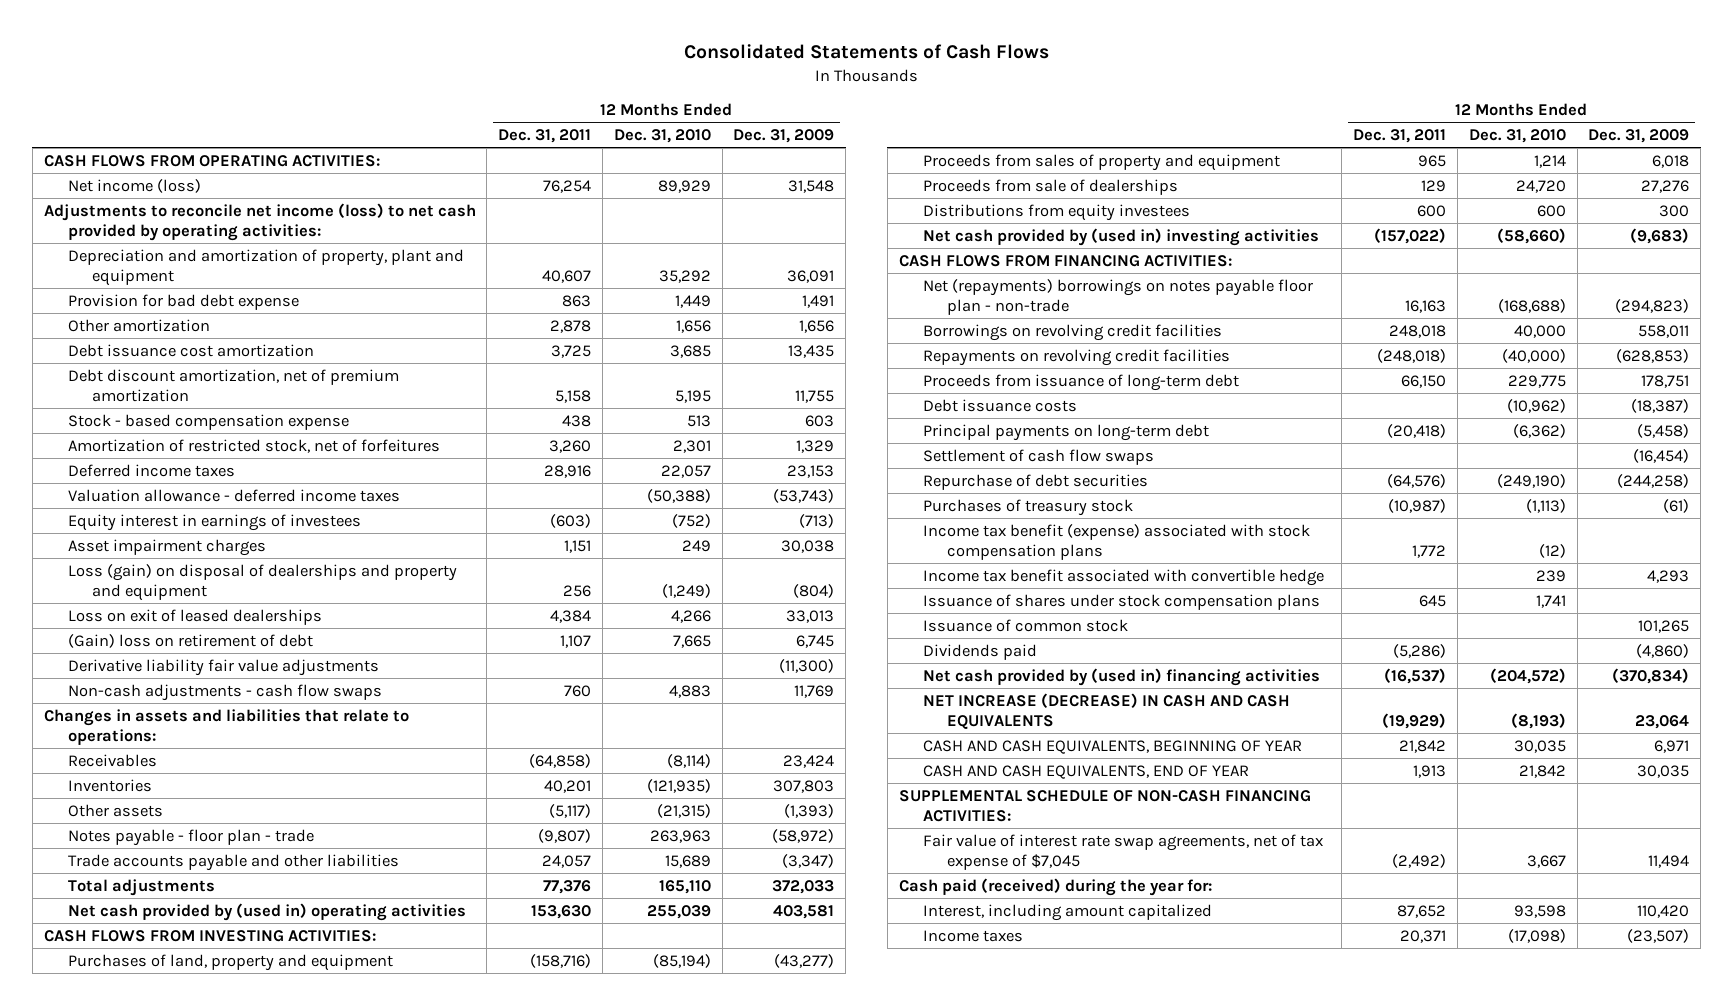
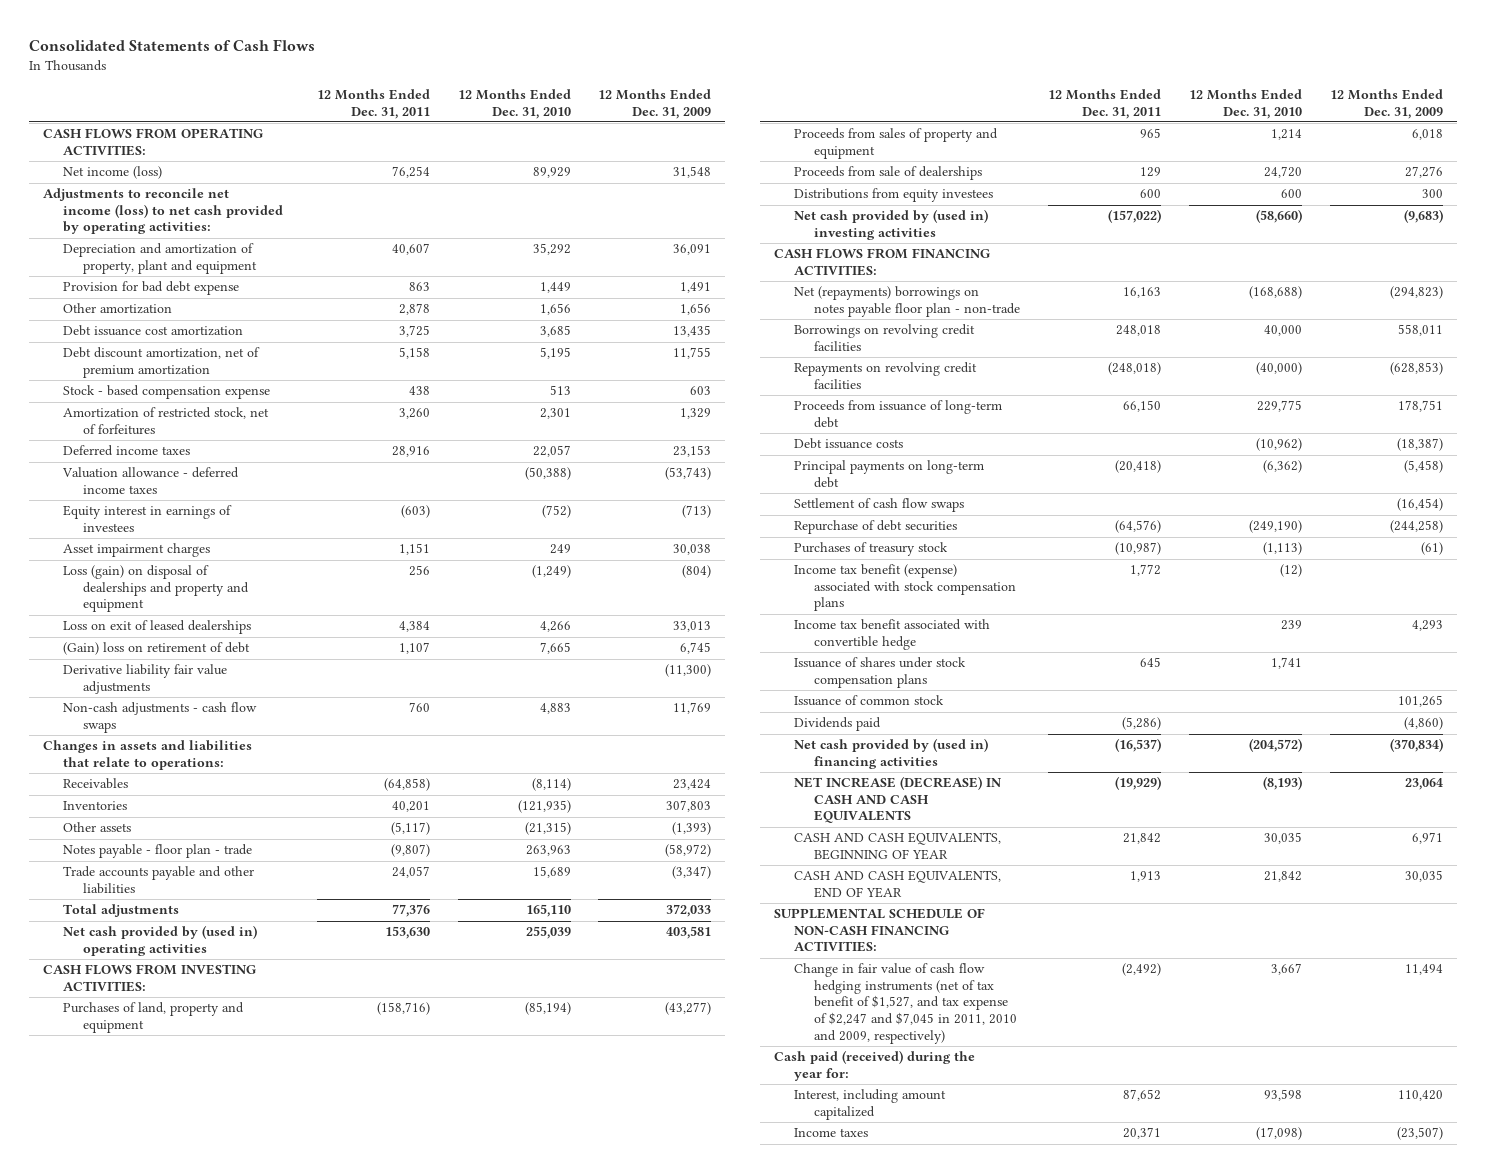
[922,833,1323,870] Fair value of interest rate swap agreements, net of tax expense of $7,045 -> [794,963,1018,1044] Change in fair value of cash flow hedging instruments (net of tax benefit of $1,527, and tax expense of $2,247 and $7,045 in 2011, 2010 and 2009, respectively)

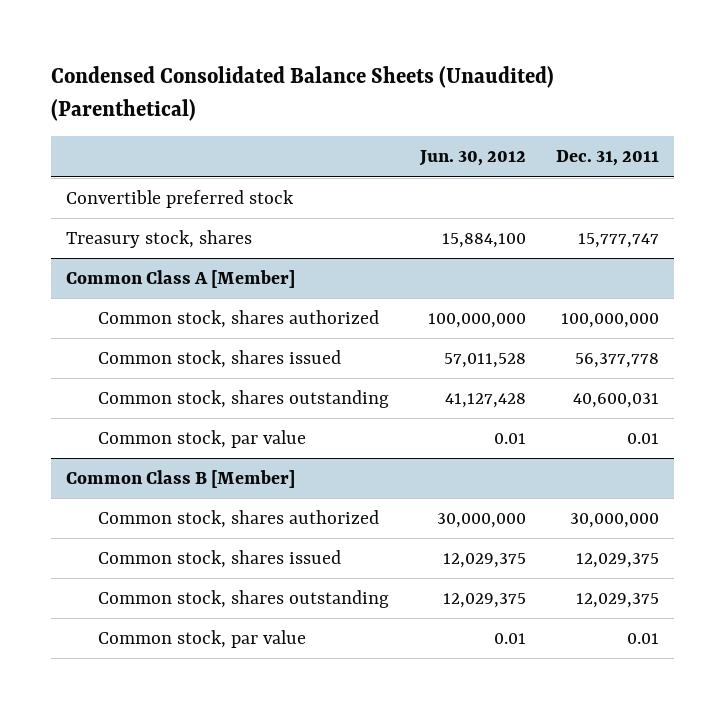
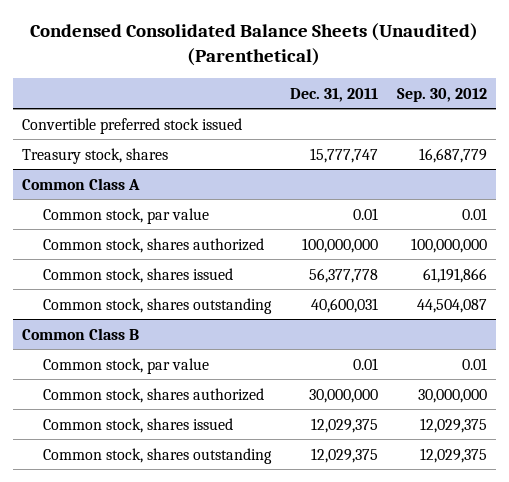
[418,150,526,167] Jun. 30, 2012 -> none
none -> [396,87,487,102] Sep. 30, 2012
[66,189,295,208] Convertible preferred stock -> [22,117,243,134] Convertible preferred stock issued
[66,269,296,288] Common Class A [Member] -> [22,177,141,190] Common Class A
none -> [42,207,209,224] Common stock, par value
none -> [22,327,140,340] Common Class B
[66,469,296,488] Common Class B [Member] -> none
[98,629,307,648] Common stock, par value -> none

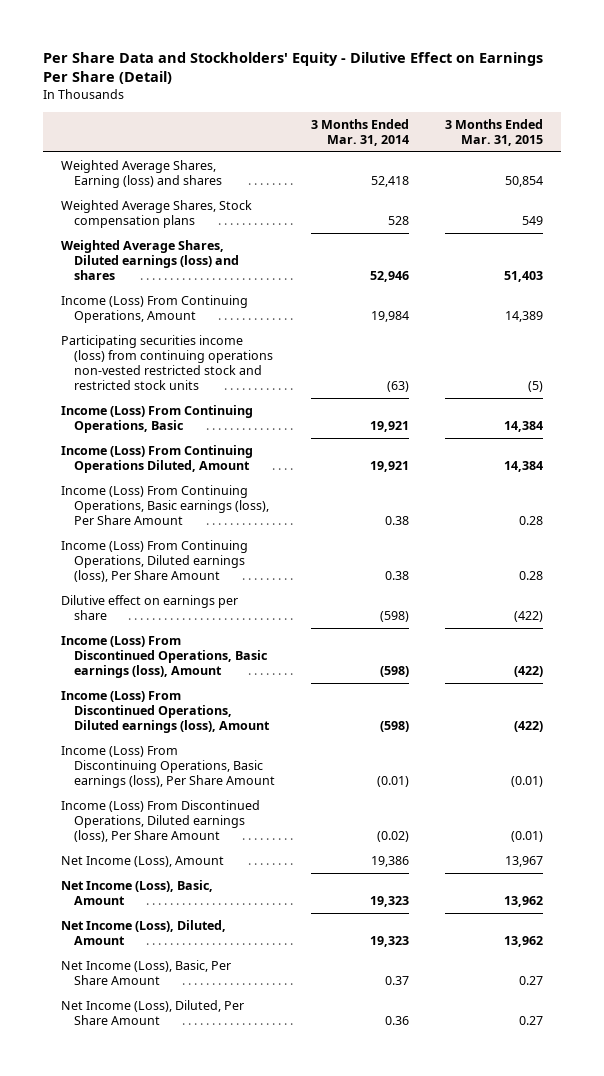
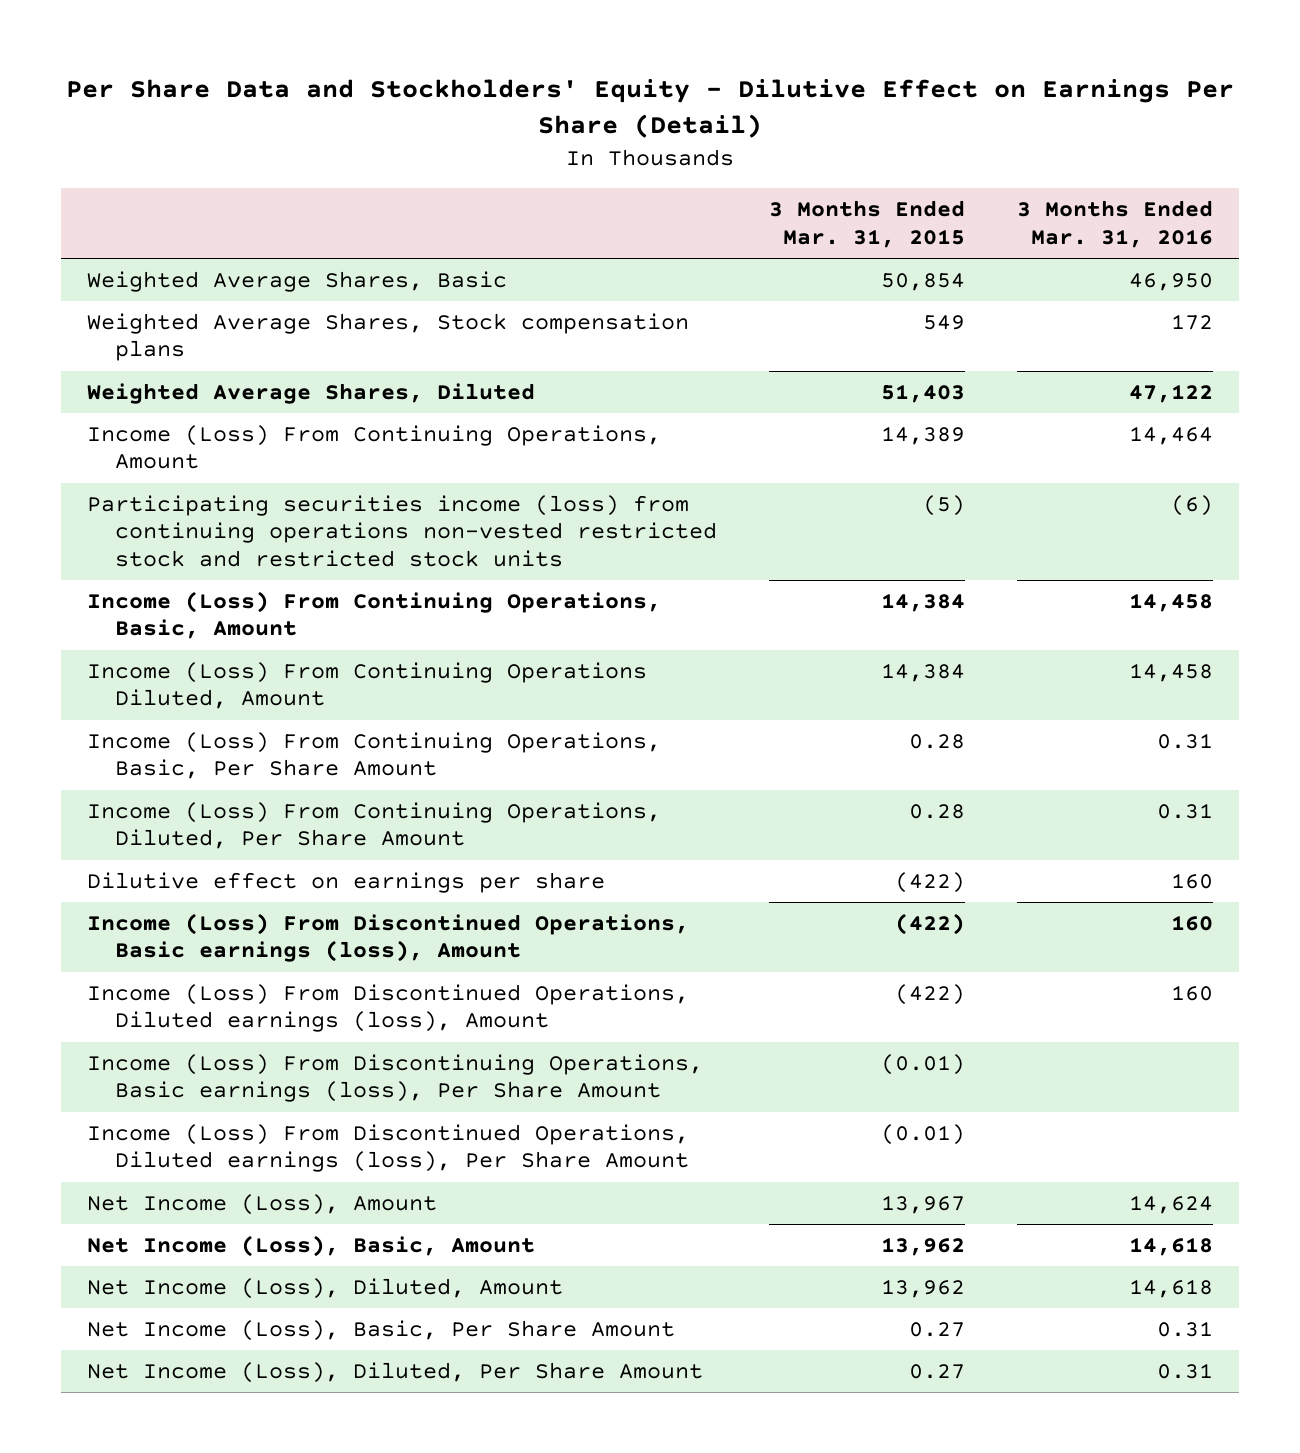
[311,118,410,146] 3 Months Ended Mar. 31, 2014 -> none
none -> [1017,200,1214,248] 3 Months Ended Mar. 31, 2016
[60,159,223,189] Weighted Average Shares, Earning (loss) and shares -> [86,271,507,293] Weighted Average Shares, Basic
[60,239,240,281] Weighted Average Shares, Diluted earnings (loss) and shares -> [86,383,535,405] Weighted Average Shares, Diluted
[60,404,253,434] Income (Loss) From Continuing Operations, Basic -> [86,591,661,640] Income (Loss) From Continuing Operations, Basic, Amount
[60,484,270,526] Income (Loss) From Continuing Operations, Basic earnings (loss), Per Share Amount -> [86,732,661,780] Income (Loss) From Continuing Operations, Basic, Per Share Amount
[60,539,248,583] Income (Loss) From Continuing Operations, Diluted earnings (loss), Per Share Amount -> [86,802,661,850] Income (Loss) From Continuing Operations, Diluted, Per Share Amount

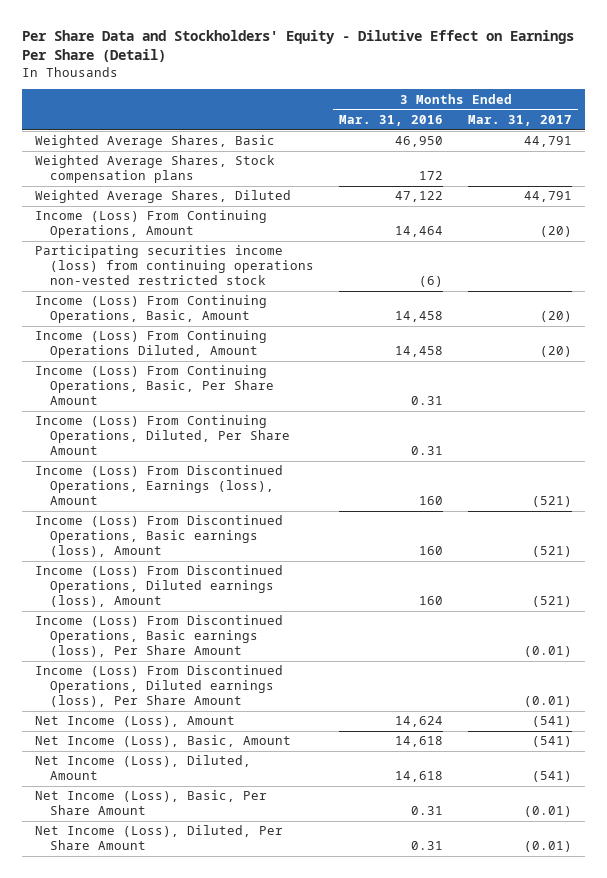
[769,200,966,248] 3 Months Ended Mar. 31, 2015 -> none
none -> [468,114,573,126] Mar. 31, 2017
[86,495,718,567] Participating securities income (loss) from continuing operations non-vested restricted stock and restricted stock units -> [34,245,315,286] Participating securities income (loss) from continuing operations non-vested restricted stock
[86,872,605,894] Dilutive effect on earnings per share -> [34,465,283,506] Income (Loss) From Discontinued Operations, Earnings (loss), Amount
[86,1054,703,1103] Income (Loss) From Discontinuing Operations, Basic earnings (loss), Per Share Amount -> [34,615,283,658] Income (Loss) From Discontinued Operations, Basic earnings (loss), Per Share Amount

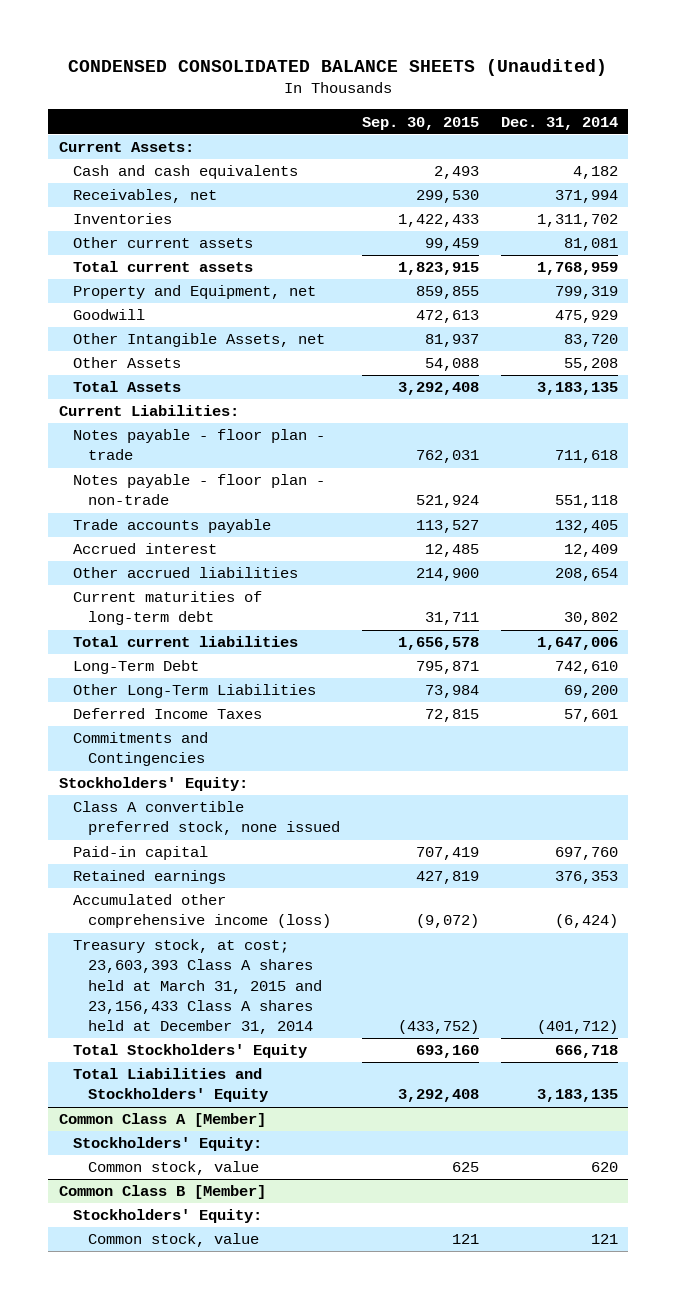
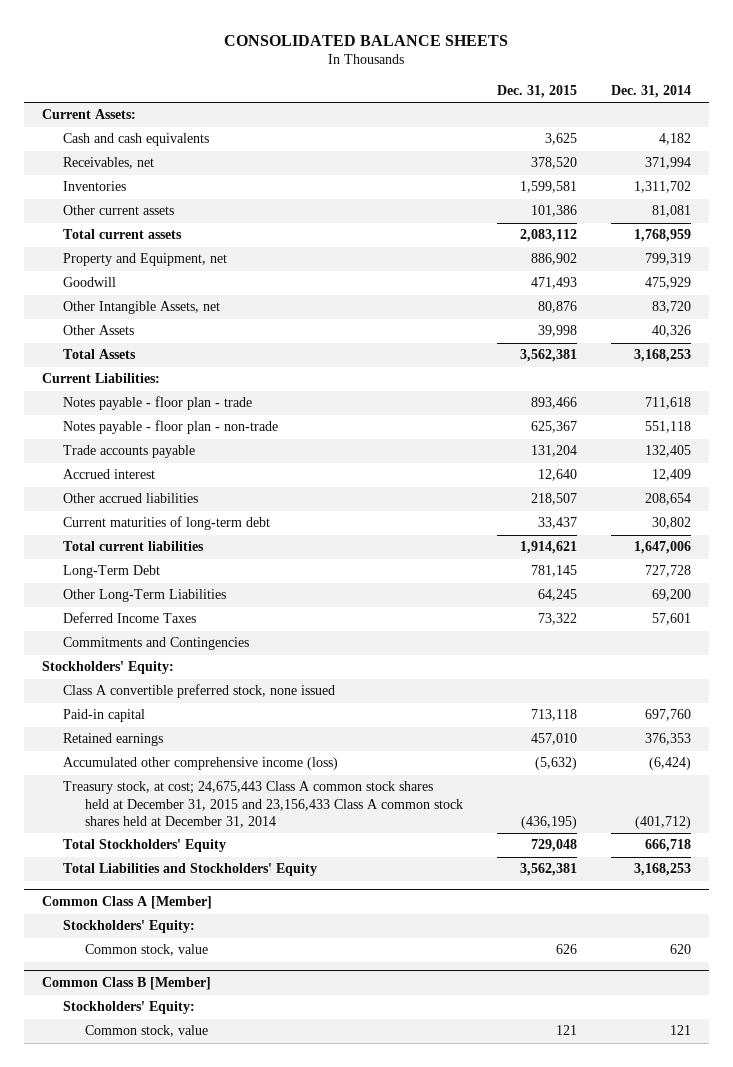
[68,59,608,77] CONDENSED CONSOLIDATED BALANCE SHEETS (Unaudited) -> [224,34,509,46] CONSOLIDATED BALANCE SHEETS
[361,116,479,130] Sep. 30, 2015 -> none
none -> [497,84,578,98] Dec. 31, 2015
[563,358,618,372] 55,208 -> [652,325,692,338] 40,326
[536,382,618,396] 3,183,135 -> [634,349,692,363] 3,168,253
[554,661,618,675] 742,610 -> [645,565,692,578] 727,728
[73,939,323,1034] Treasury stock, at cost; 23,603,393 Class A shares held at March 31, 2015 and 23,156,433 Class A shares held at December 31, 2014 -> [63,781,463,828] Treasury stock, at cost; 24,675,443 Class A common stock shares held at December 31, 2015 and 23,156,433 Class A common stock shares held at December 31, 2014
[536,1089,618,1103] 3,183,135 -> [634,863,692,877] 3,168,253

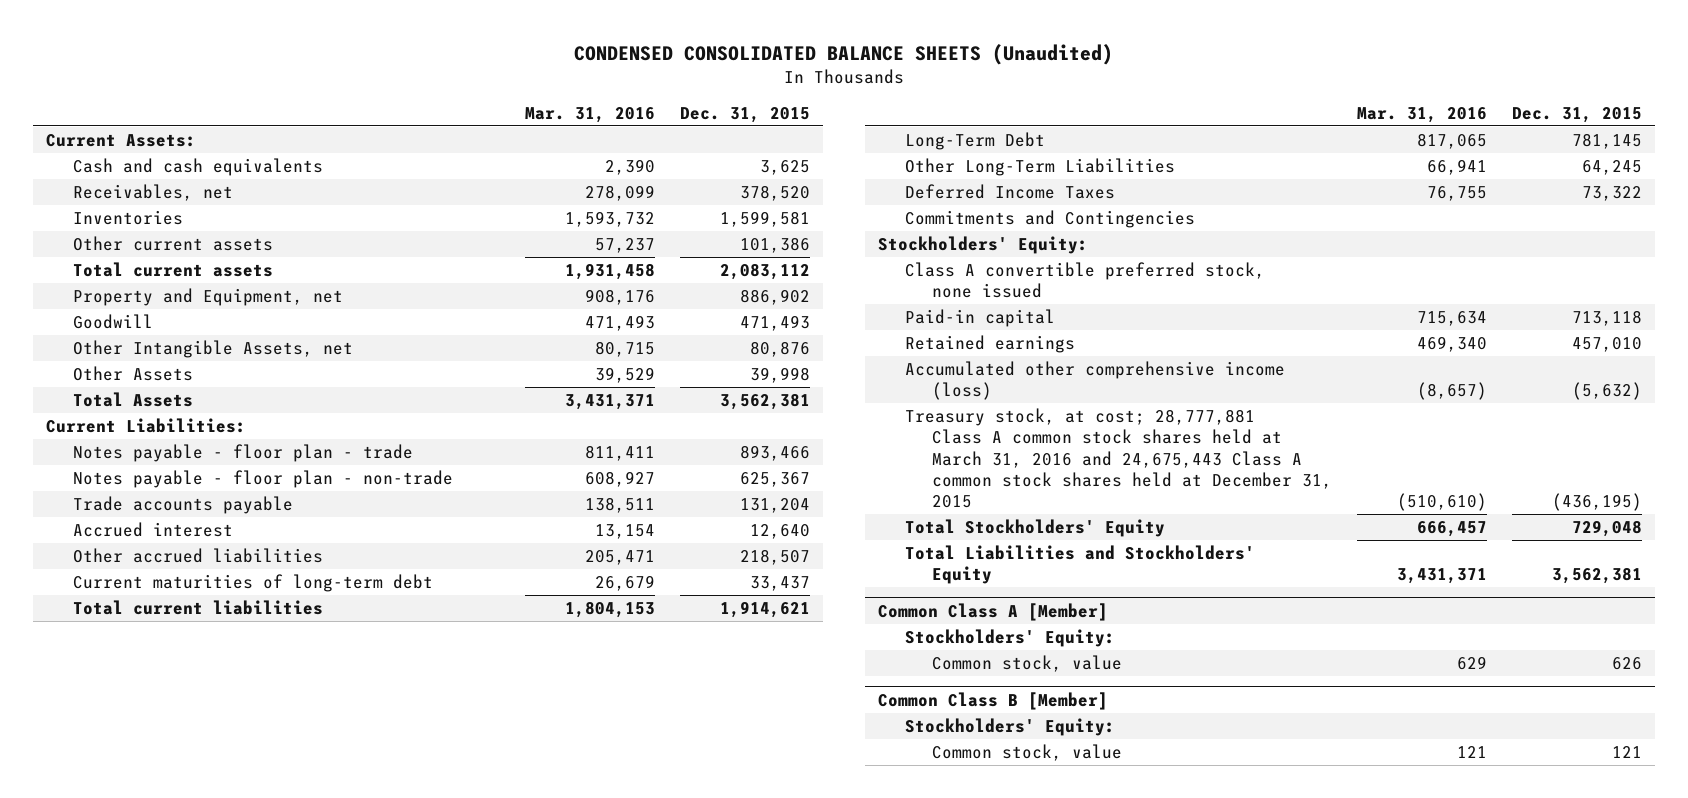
[224,34,509,46] CONSOLIDATED BALANCE SHEETS -> [573,43,1113,65] CONDENSED CONSOLIDATED BALANCE SHEETS (Unaudited)
[611,84,692,98] Dec. 31, 2014 -> none
none -> [524,106,655,123] Mar. 31, 2016
[63,781,463,828] Treasury stock, at cost; 24,675,443 Class A common stock shares held at December 31, 2015 and 23,156,433 Class A common stock shares held at December 31, 2014 -> [904,407,1332,509] Treasury stock, at cost; 28,777,881 Class A common stock shares held at March 31, 2016 and 24,675,443 Class A common stock shares held at December 31, 2015

